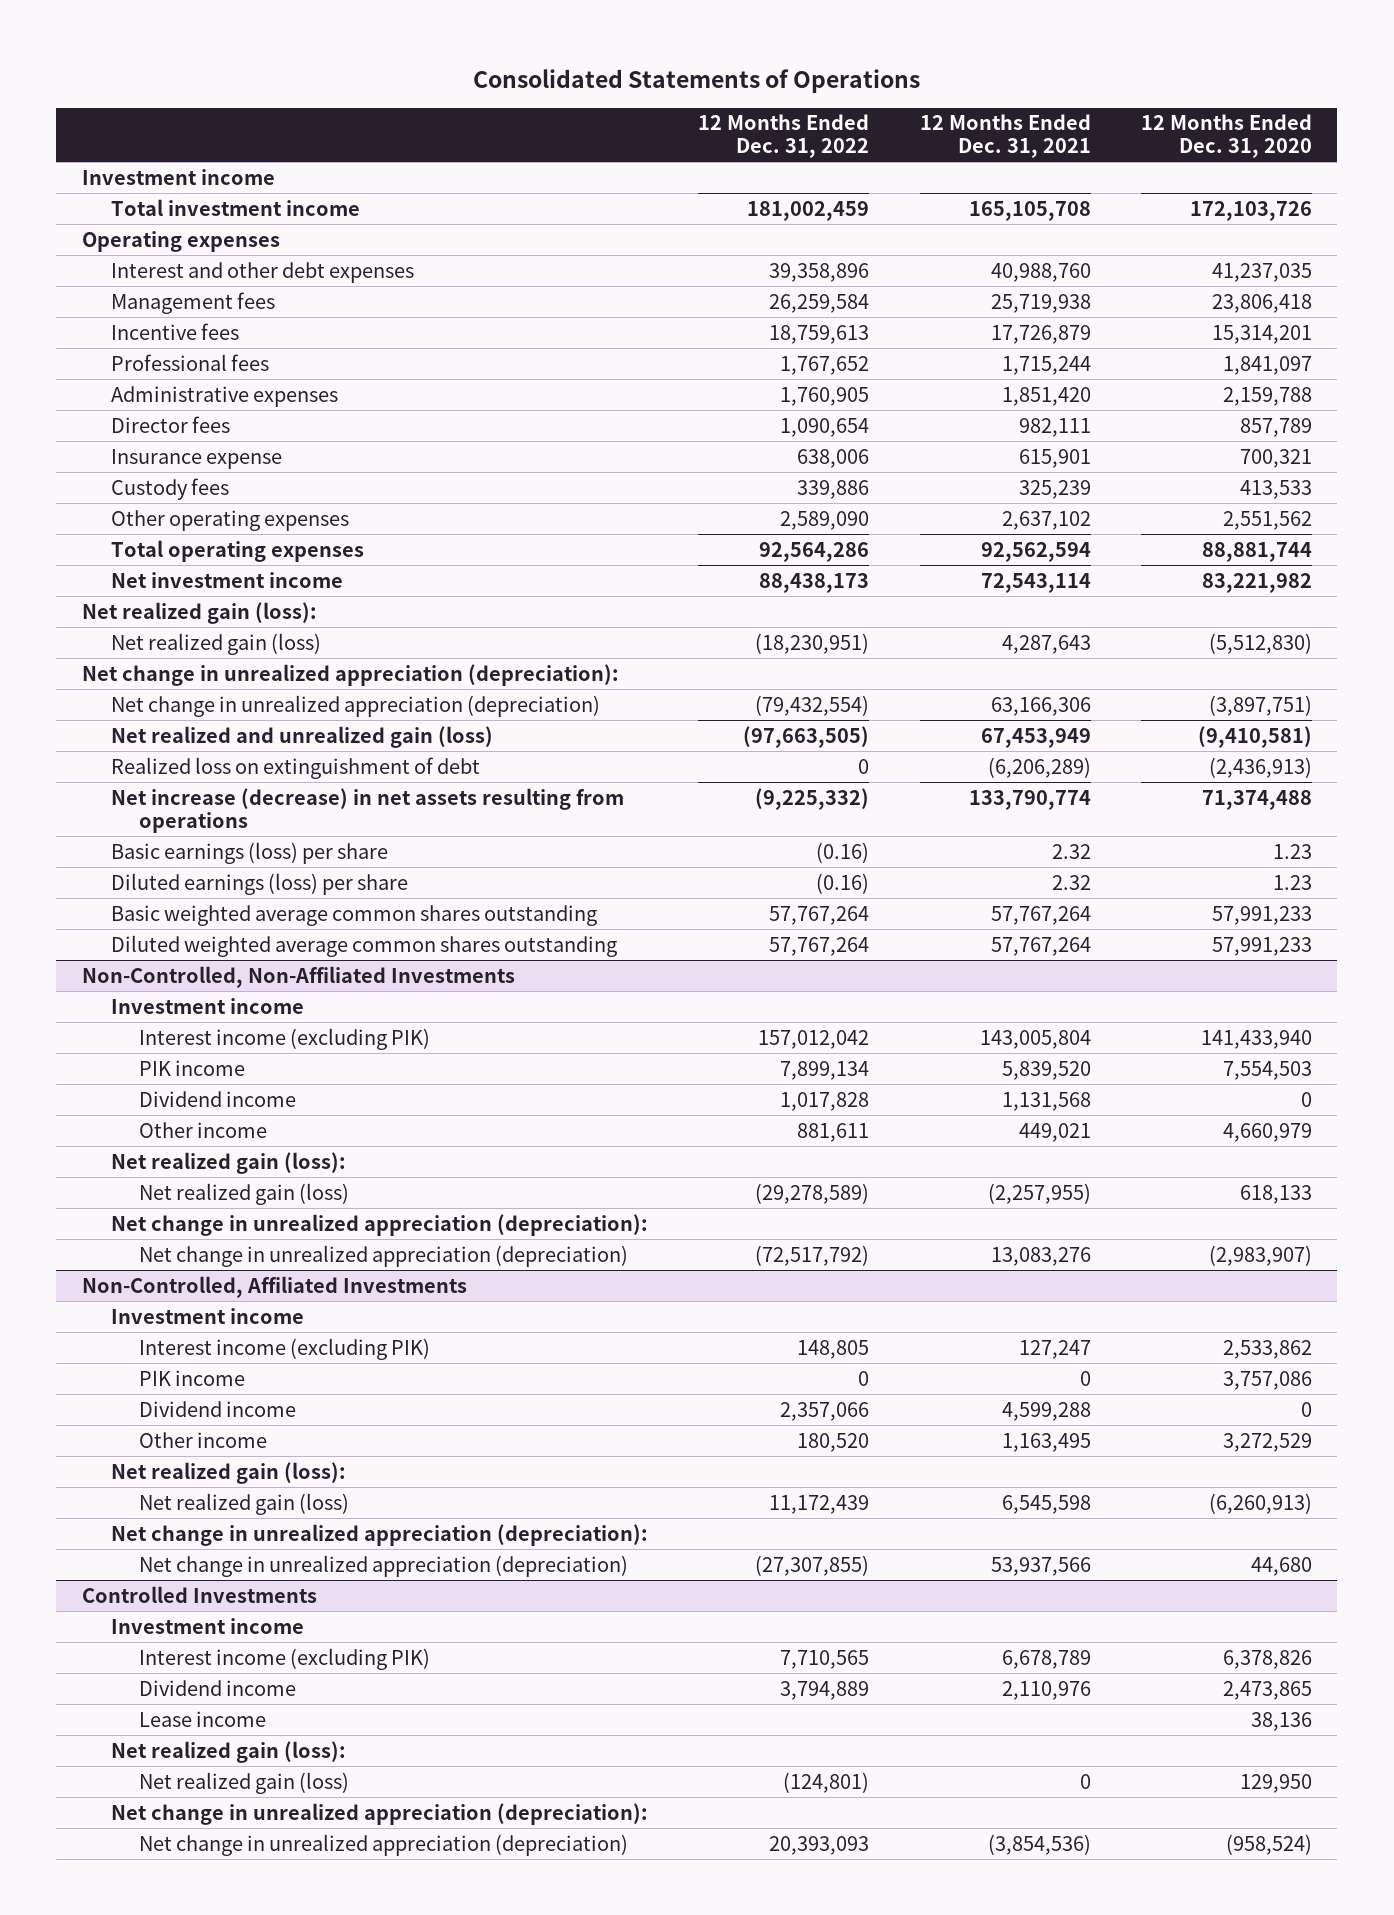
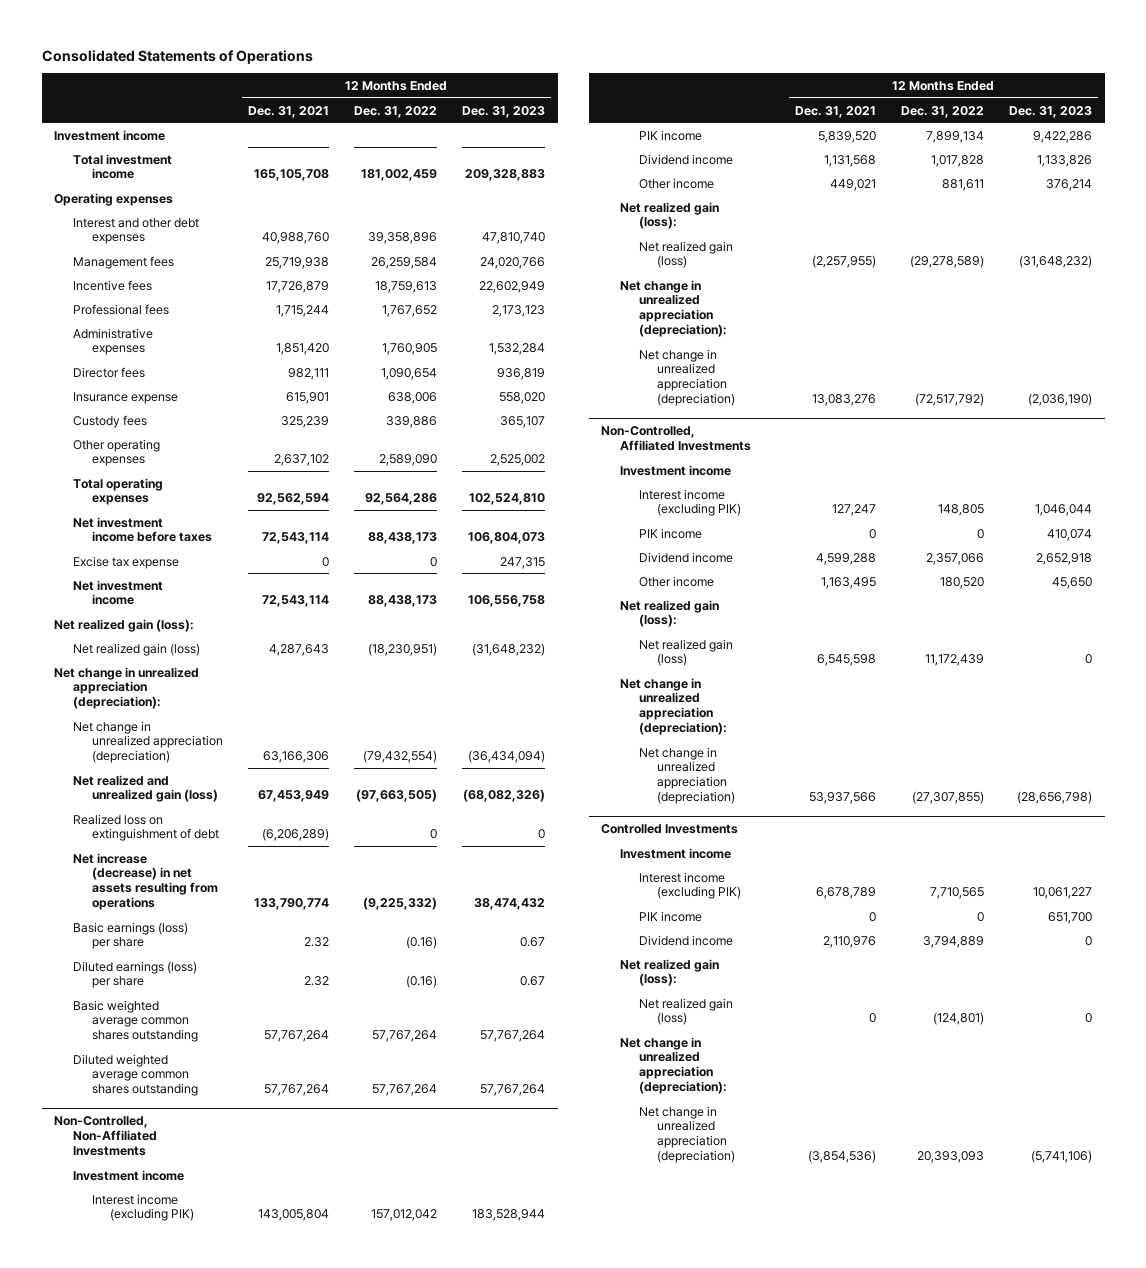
[1141,114,1313,159] 12 Months Ended Dec. 31, 2020 -> none
none -> [461,105,545,118] Dec. 31, 2023
none -> [72,516,212,543] Net investment income before taxes
none -> [72,555,179,569] Excise tax expense
none -> [638,910,702,922] PIK income
[139,1710,267,1727] Lease income -> none

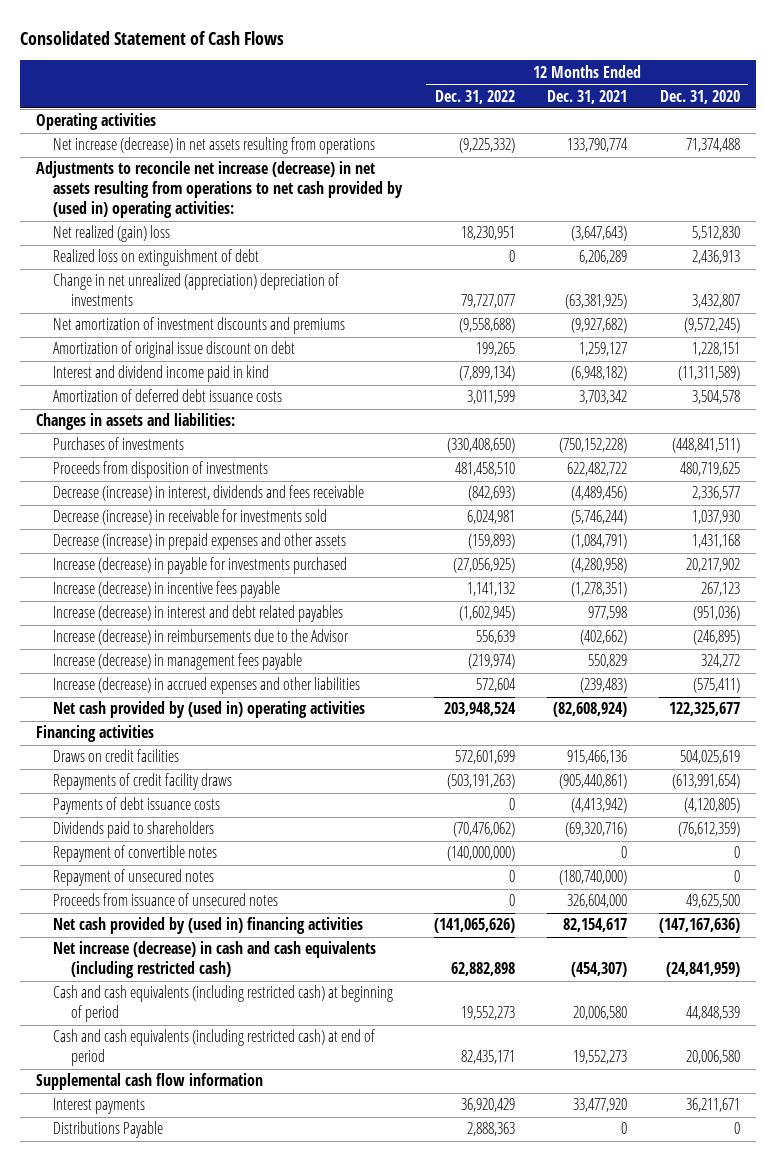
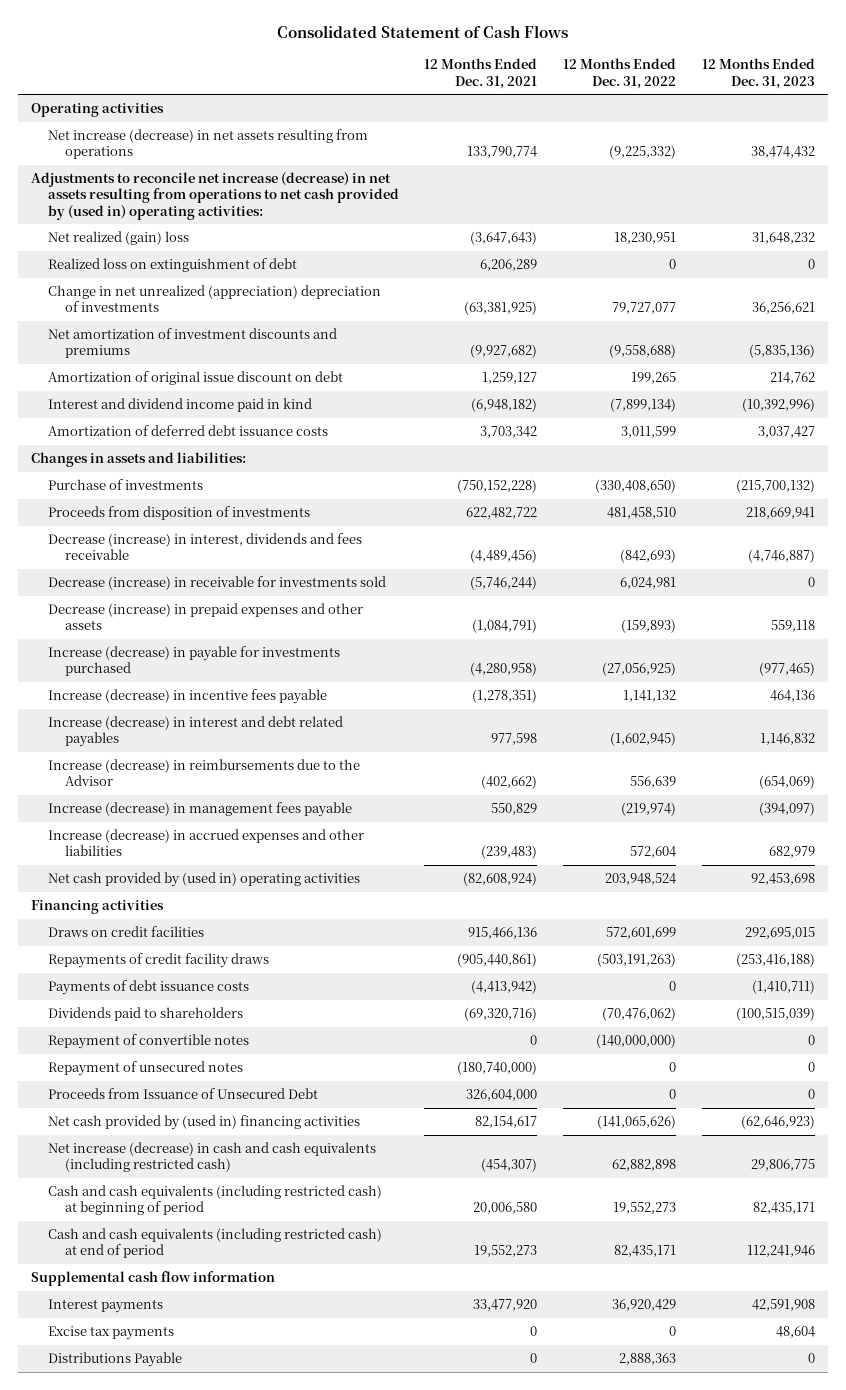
[659,89,740,104] Dec. 31, 2020 -> none
none -> [702,58,816,89] 12 Months Ended Dec. 31, 2023
[53,437,185,451] Purchases of investments -> [47,479,203,491] Purchase of investments
[53,893,279,907] Proceeds from issuance of unsecured notes -> [47,1088,318,1100] Proceeds from Issuance of Unsecured Debt
none -> [47,1326,174,1341] Excise tax payments

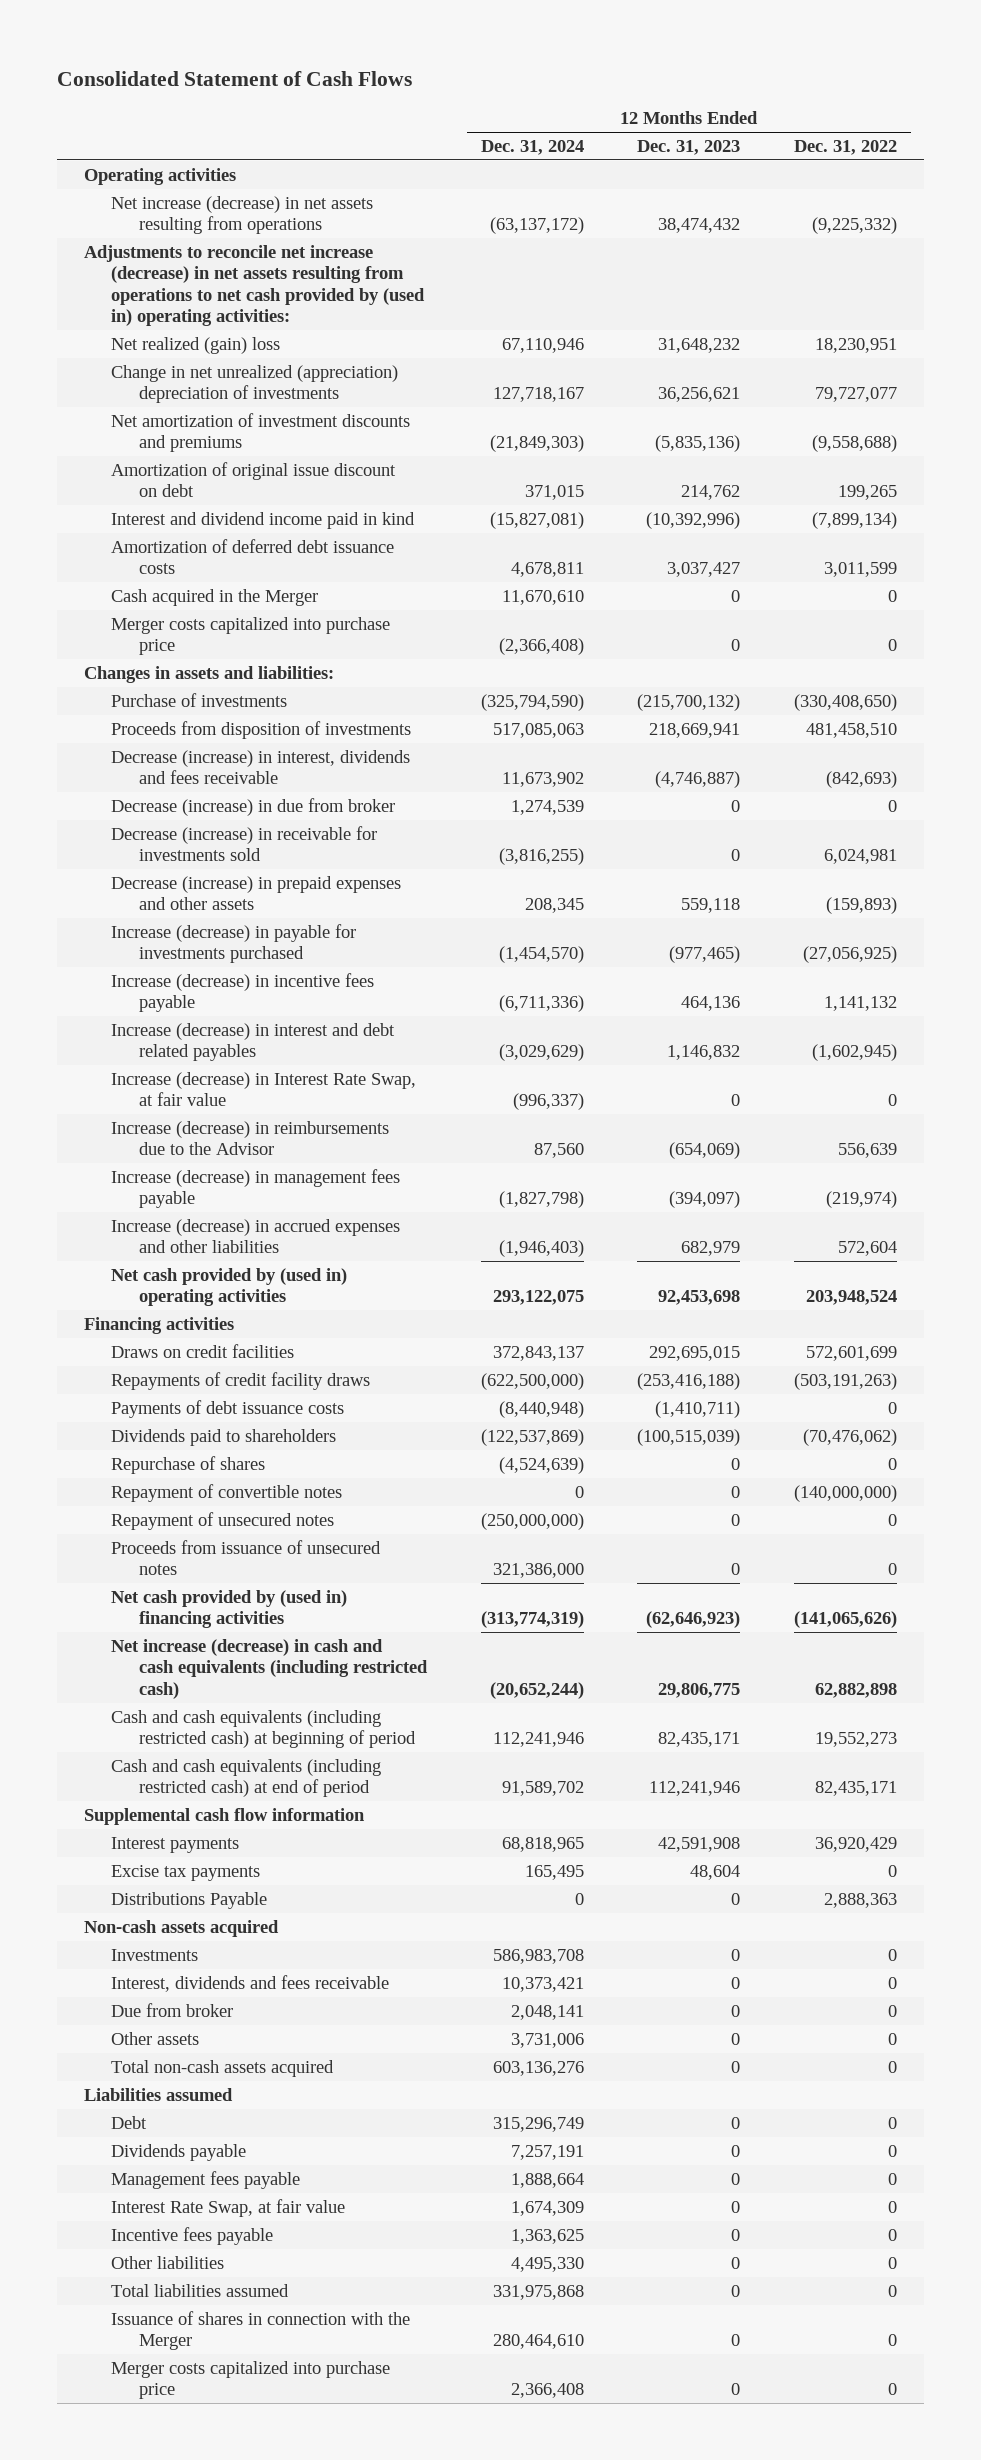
[424,58,538,89] 12 Months Ended Dec. 31, 2021 -> none
none -> [480,139,584,155] Dec. 31, 2024
[47,258,297,273] Realized loss on extinguishment of debt -> none
none -> [111,588,319,606] Cash acquired in the Merger
none -> [111,616,391,656] Merger costs capitalized into purchase price
none -> [111,797,396,816] Decrease (increase) in due from broker
none -> [111,1071,417,1107] Increase (decrease) in Interest Rate Swap, at fair value
none -> [111,1455,266,1474] Repurchase of shares
[47,1088,318,1100] Proceeds from Issuance of Unsecured Debt -> [111,1539,382,1576] Proceeds from issuance of unsecured notes
none -> [83,1919,279,1937] Non-cash assets acquired
none -> [111,1948,199,1961] Investments
none -> [111,1974,390,1992] Interest, dividends and fees receivable
none -> [111,2002,234,2017] Due from broker
none -> [111,2031,200,2045] Other assets
none -> [111,2059,335,2077] Total non-cash assets acquired
none -> [83,2087,233,2101] Liabilities assumed
none -> [111,2115,148,2129] Debt
none -> [111,2143,247,2161] Dividends payable
none -> [111,2170,301,2189] Management fees payable
none -> [111,2198,346,2217] Interest Rate Swap, at fair value
none -> [111,2226,274,2245] Incentive fees payable
none -> [111,2255,225,2269] Other liabilities
none -> [111,2283,290,2297] Total liabilities assumed
none -> [111,2310,411,2351] Issuance of shares in connection with the Merger
none -> [111,2360,391,2400] Merger costs capitalized into purchase price

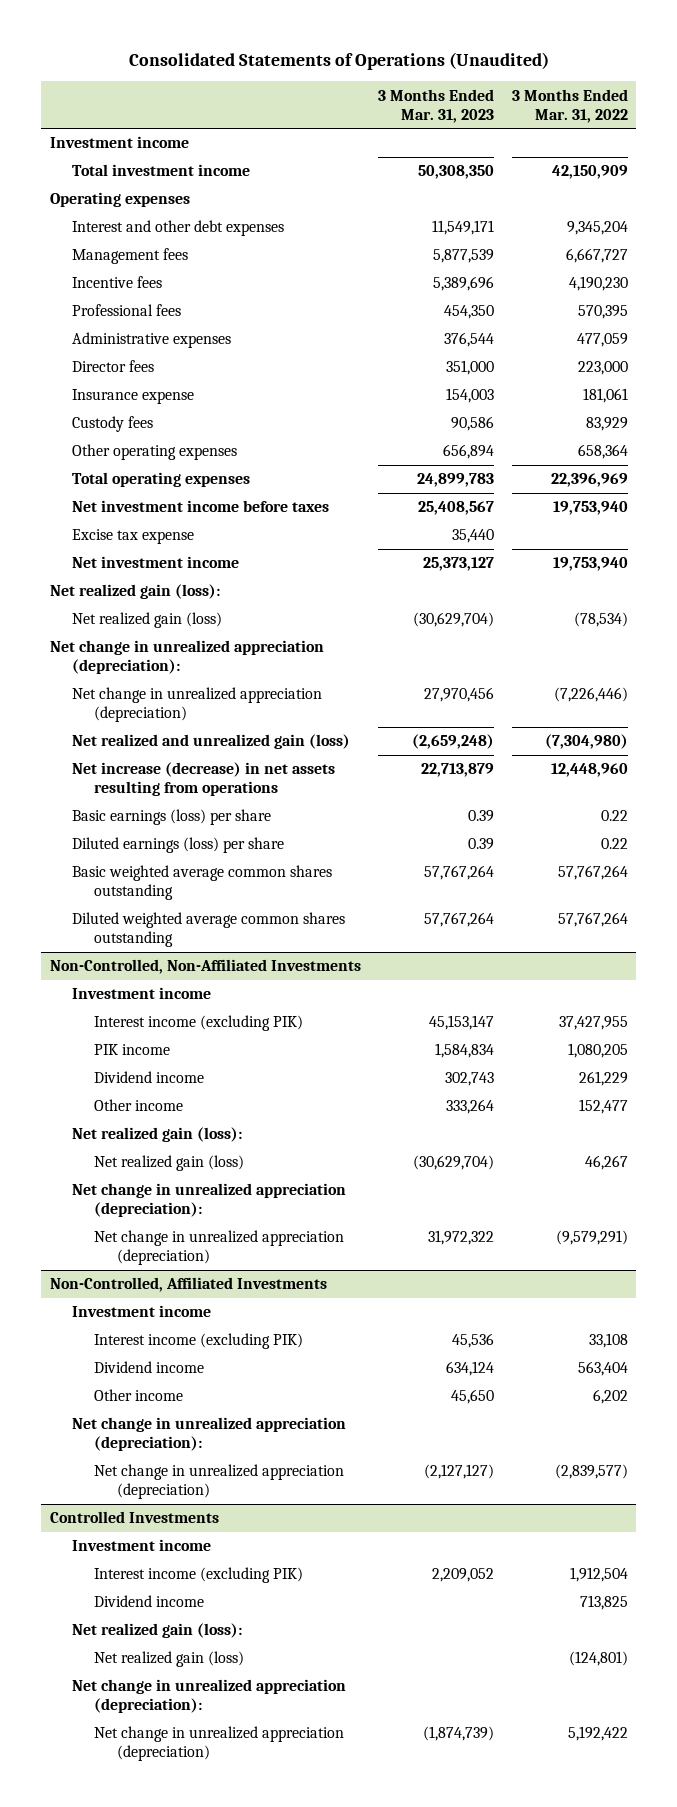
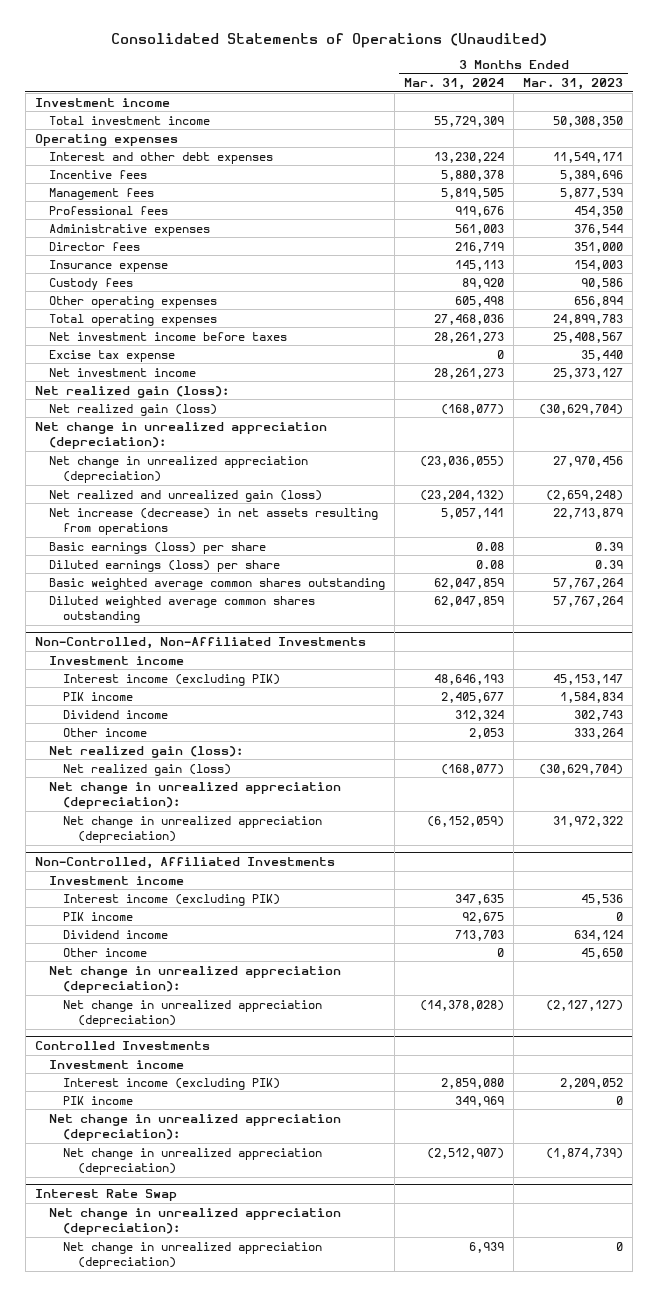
[511,88,628,123] 3 Months Ended Mar. 31, 2022 -> none
none -> [404,78,505,91] Mar. 31, 2024
[71,248,188,265] Management fees -> [49,187,155,200] Management fees
none -> [63,911,134,921] PIK income
[94,1595,205,1608] Dividend income -> none
[71,1623,242,1639] Net realized gain (loss): -> none
[94,1651,245,1668] Net realized gain (loss) -> none
none -> [63,1095,134,1105] PIK income
none -> [34,1189,177,1202] Interest Rate Swap
none -> [49,1207,342,1235] Net change in unrealized appreciation (depreciation):
none -> [63,1241,323,1269] Net change in unrealized appreciation (depreciation)

